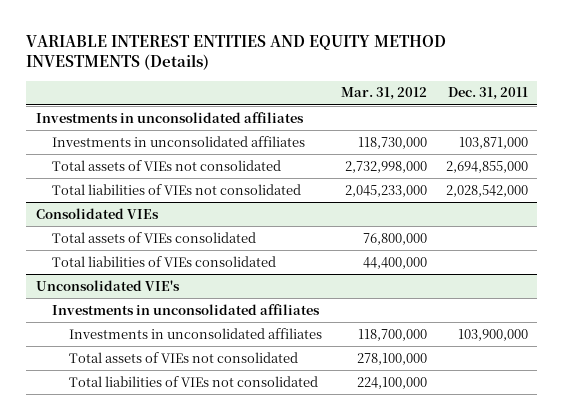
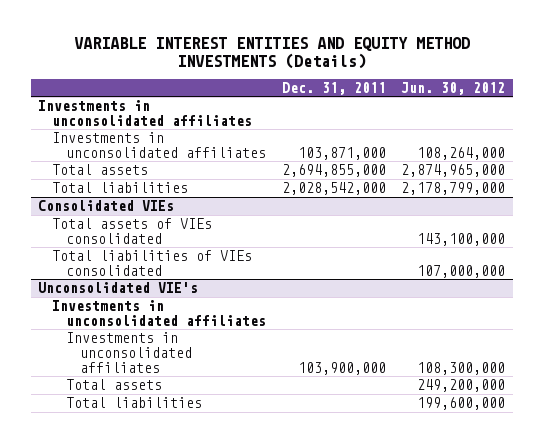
[341,87,428,101] Mar. 31, 2012 -> none
none -> [400,81,505,95] Jun. 30, 2012
[52,159,282,171] Total assets of VIEs not consolidated -> [52,164,149,176] Total assets
[52,183,302,195] Total liabilities of VIEs not consolidated -> [52,182,189,194] Total liabilities
[69,351,299,363] Total assets of VIEs not consolidated -> [66,379,163,391] Total assets
[69,375,319,387] Total liabilities of VIEs not consolidated -> [66,397,203,409] Total liabilities

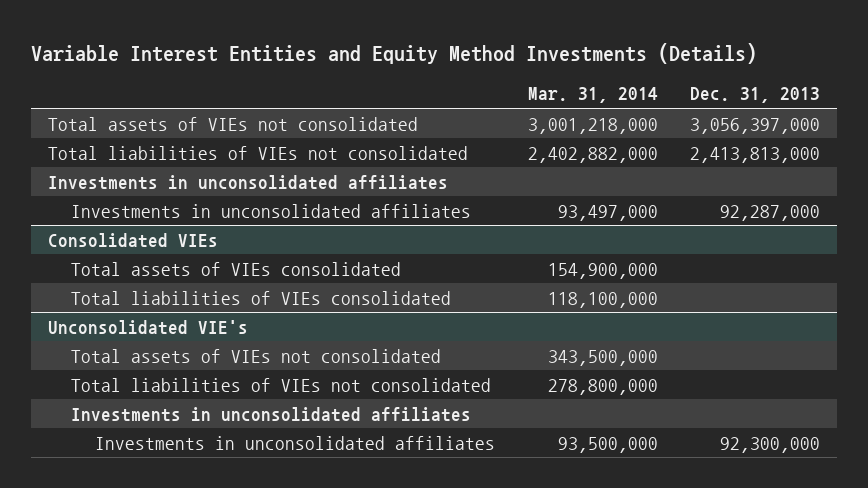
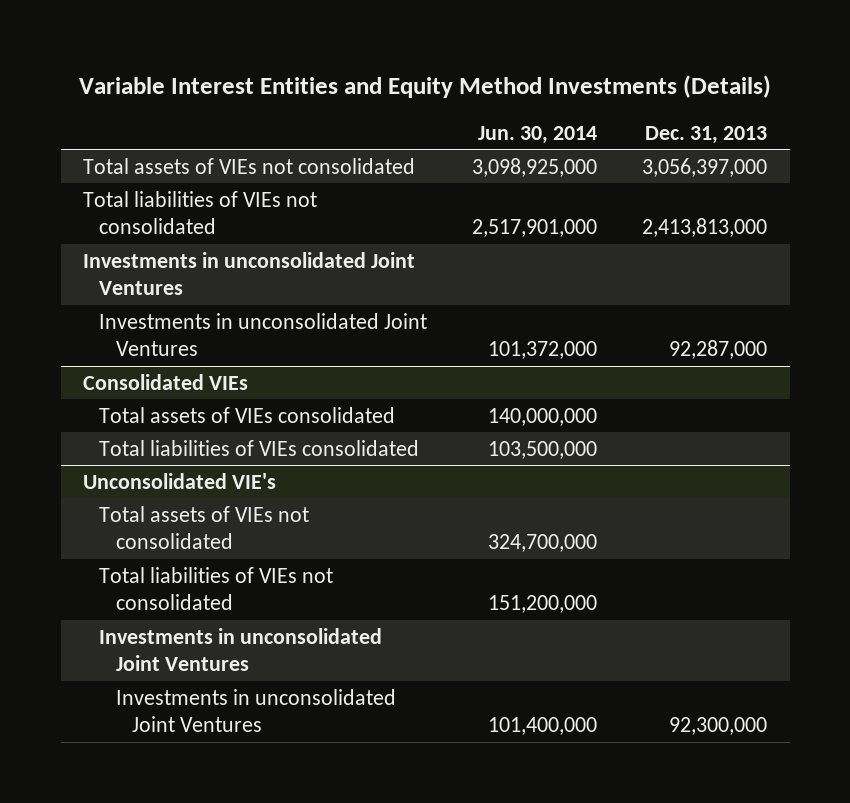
[527,87,658,104] Mar. 31, 2014 -> none
none -> [478,125,598,144] Jun. 30, 2014
[47,174,448,190] Investments in unconsolidated affiliates -> [82,251,415,296] Investments in unconsolidated Joint Ventures
[71,203,472,218] Investments in unconsolidated affiliates -> [99,312,428,357] Investments in unconsolidated Joint Ventures
[71,406,472,422] Investments in unconsolidated affiliates -> [99,627,383,672] Investments in unconsolidated Joint Ventures
[95,435,496,450] Investments in unconsolidated affiliates -> [115,688,396,733] Investments in unconsolidated Joint Ventures

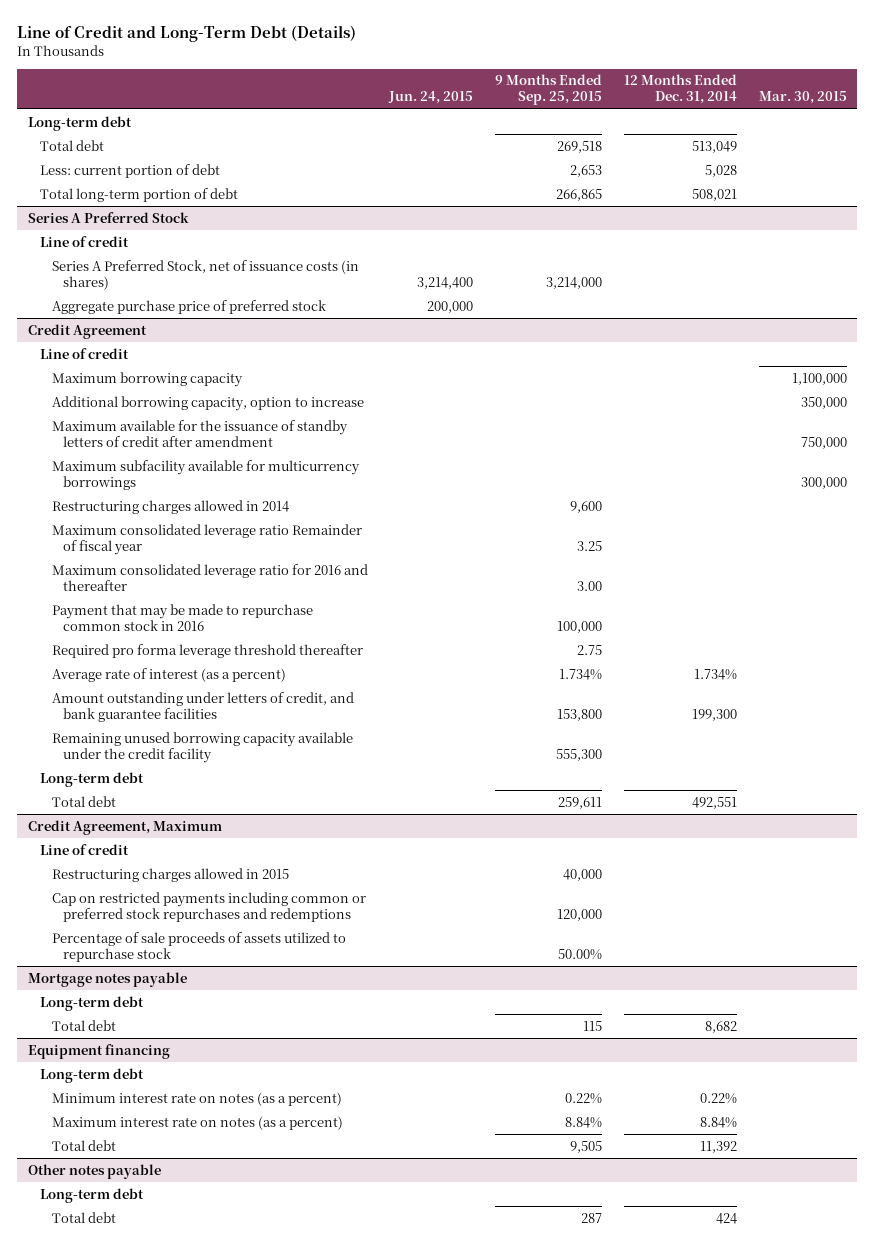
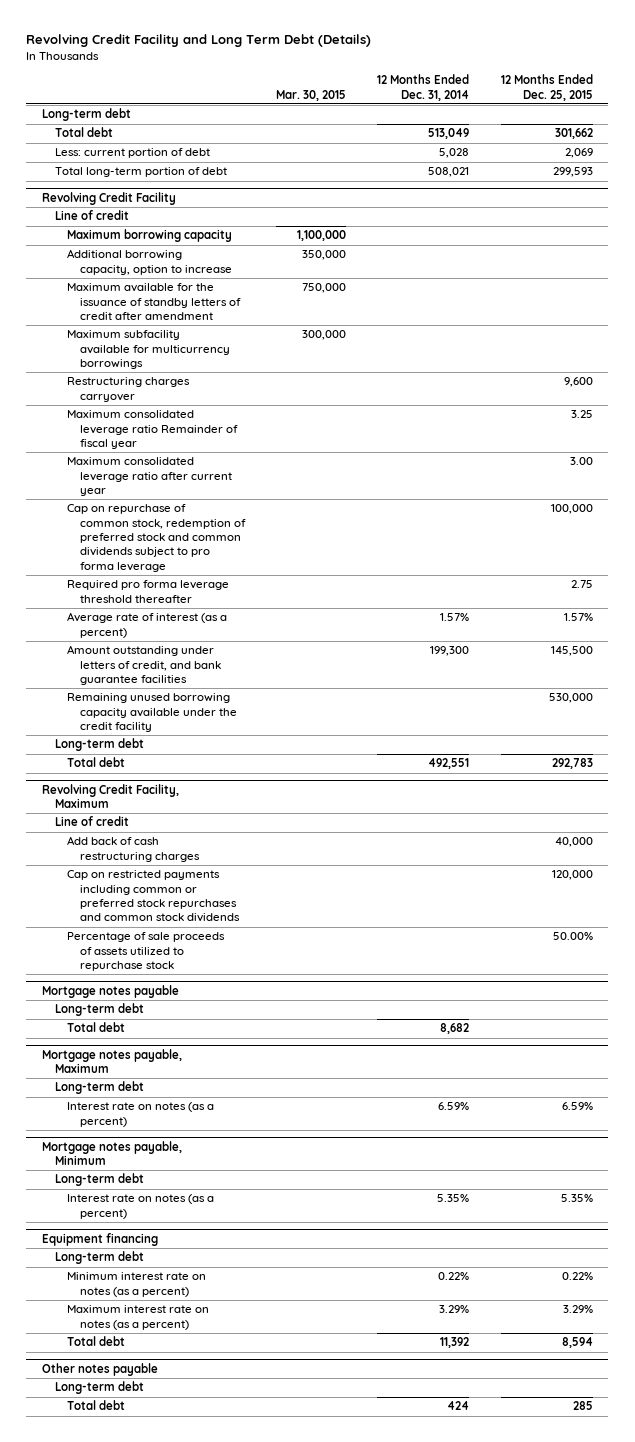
[17,24,357,42] Line of Credit and Long-Term Debt (Details) -> [26,34,372,48] Revolving Credit Facility and Long Term Debt (Details)
[388,91,474,105] Jun. 24, 2015 -> none
[495,74,603,106] 9 Months Ended Sep. 25, 2015 -> none
none -> [500,74,593,101] 12 Months Ended Dec. 25, 2015
[28,211,190,223] Series A Preferred Stock -> none
[39,235,129,247] Line of credit -> none
[51,259,359,290] Series A Preferred Stock, net of issuance costs (in shares) -> none
[51,299,326,314] Aggregate purchase price of preferred stock -> none
[28,323,148,339] Credit Agreement -> [42,191,177,205] Revolving Credit Facility
[51,499,289,514] Restructuring charges allowed in 2014 -> none
none -> [67,377,191,402] Restructuring charges carryover
[51,603,313,631] Payment that may be made to repurchase common stock in 2016 -> none
[51,563,368,591] Maximum consolidated leverage ratio for 2016 and thereafter -> [67,457,232,497] Maximum consolidated leverage ratio after current year
none -> [67,504,246,572] Cap on repurchase of common stock, redemption of preferred stock and common dividends subject to pro forma leverage
[693,668,737,680] 1.734% -> [440,613,470,622] 1.57%
[28,819,223,835] Credit Agreement, Maximum -> none
[39,843,129,855] Line of credit -> none
[51,867,289,882] Restructuring charges allowed in 2015 -> none
[51,891,366,922] Cap on restricted payments including common or preferred stock repurchases and redemptions -> none
[51,931,346,962] Percentage of sale proceeds of assets utilized to repurchase stock -> none
none -> [42,783,180,808] Revolving Credit Facility, Maximum
none -> [54,816,129,827] Line of credit
none -> [67,836,200,862] Add back of cash restructuring charges
none -> [67,870,240,923] Cap on restricted payments including common or preferred stock repurchases and common stock dividends
none -> [67,932,226,972] Percentage of sale proceeds of assets utilized to repurchase stock
none -> [42,1048,183,1073] Mortgage notes payable, Maximum
none -> [54,1081,144,1095] Long-term debt
none -> [67,1102,215,1127] Interest rate on notes (as a percent)
none -> [42,1140,183,1165] Mortgage notes payable, Minimum
none -> [54,1173,144,1187] Long-term debt
none -> [67,1194,215,1219] Interest rate on notes (as a percent)
[699,1116,737,1128] 8.84% -> [439,1305,470,1314] 3.29%

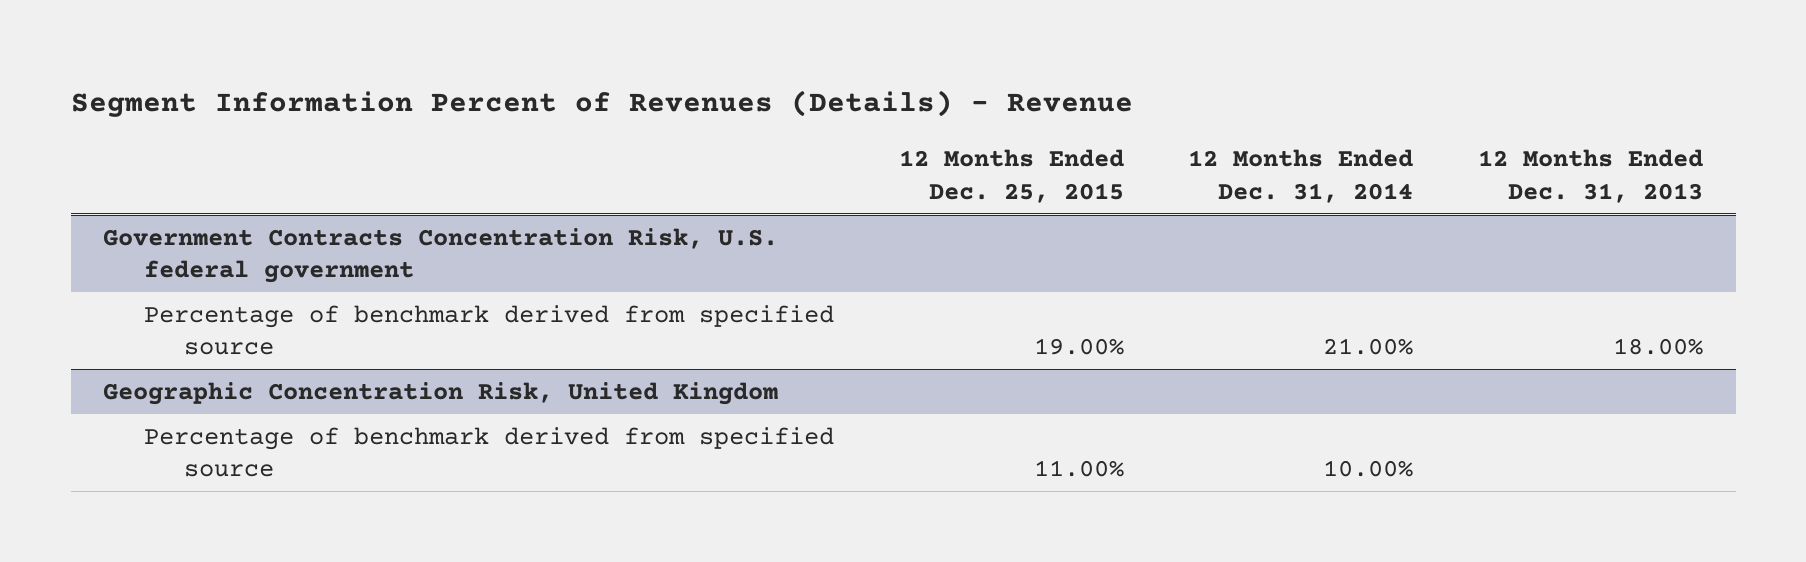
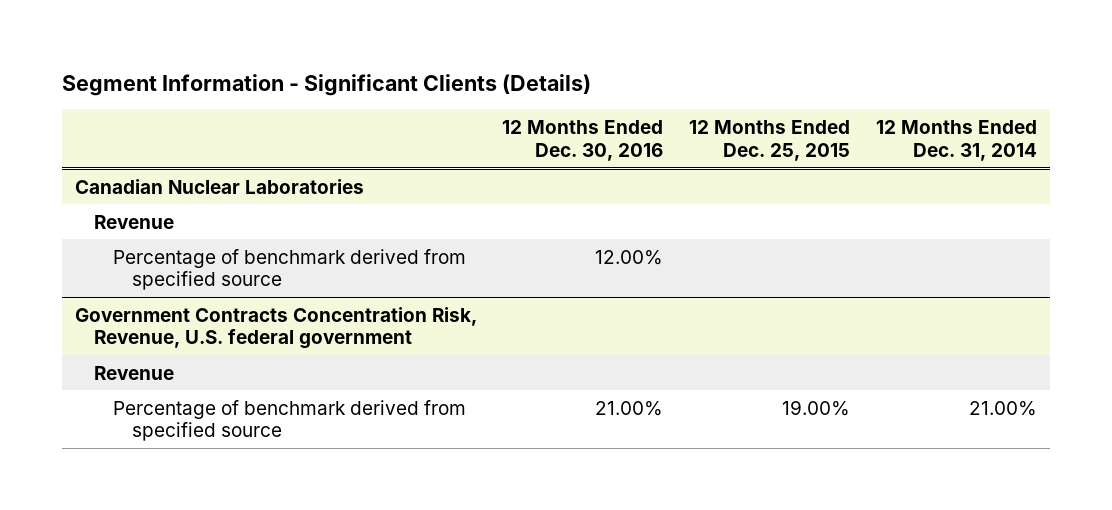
[70,89,1133,117] Segment Information Percent of Revenues (Details) - Revenue -> [61,73,591,96] Segment Information - Significant Clients (Details)
[1478,149,1704,203] 12 Months Ended Dec. 31, 2013 -> none
none -> [502,119,664,161] 12 Months Ended Dec. 30, 2016
none -> [74,178,364,194] Canadian Nuclear Laboratories
none -> [93,214,174,229] Revenue
none -> [112,248,466,291] Percentage of benchmark derived from specified source
[103,227,779,284] Government Contracts Concentration Risk, U.S. federal government -> [74,306,477,350] Government Contracts Concentration Risk, Revenue, U.S. federal government
none -> [93,365,174,380] Revenue
[103,381,779,405] Geographic Concentration Risk, United Kingdom -> none
[143,426,834,478] Percentage of benchmark derived from specified source -> none

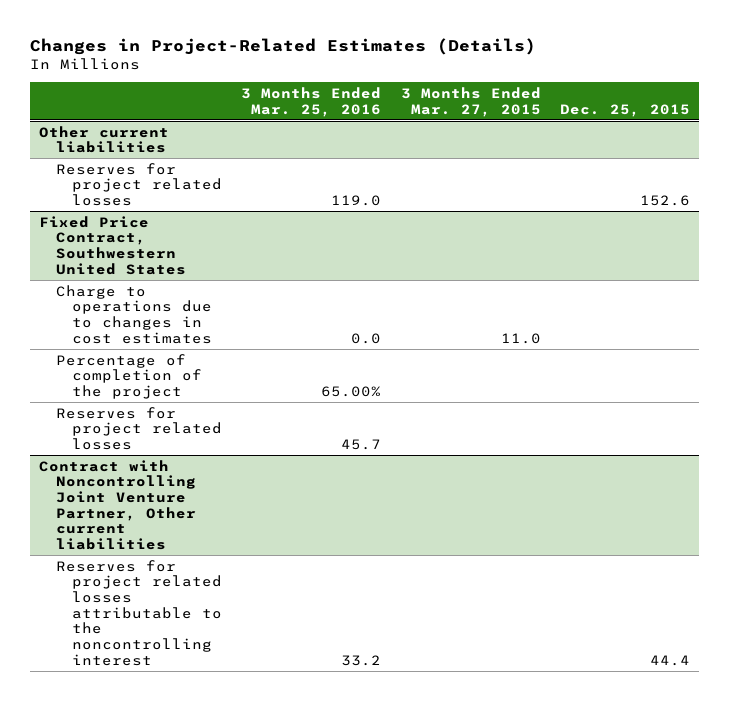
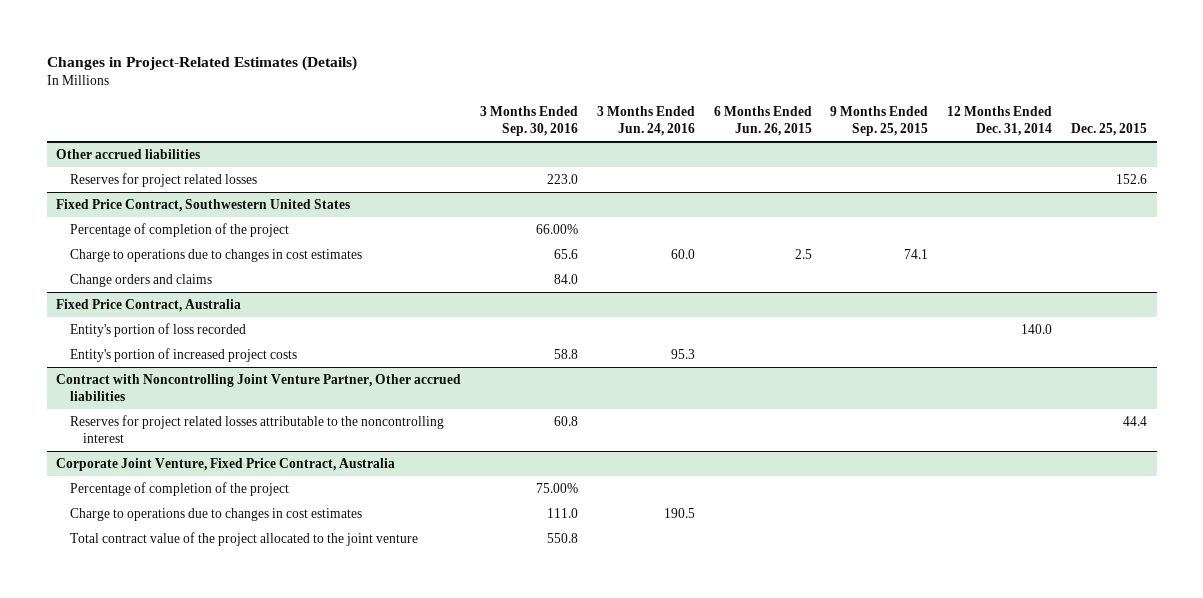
[241,86,382,117] 3 Months Ended Mar. 25, 2016 -> none
[400,86,541,117] 3 Months Ended Mar. 27, 2015 -> none
none -> [479,105,578,136] 3 Months Ended Sep. 30, 2016
none -> [596,105,695,136] 3 Months Ended Jun. 24, 2016
none -> [713,105,812,136] 6 Months Ended Jun. 26, 2015
none -> [830,105,929,136] 9 Months Ended Sep. 25, 2015
none -> [947,105,1053,136] 12 Months Ended Dec. 31, 2014
[39,125,170,154] Other current liabilities -> [55,148,200,159] Other accrued liabilities
[55,406,223,450] Reserves for project related losses -> none
[55,284,213,344] Charge to operations due to changes in cost estimates -> [69,248,362,262] Charge to operations due to changes in cost estimates
none -> [69,273,212,287] Change orders and claims
none -> [55,298,241,312] Fixed Price Contract, Australia
none -> [69,322,246,337] Entity's portion of loss recorded
none -> [69,347,297,362] Entity's portion of increased project costs
[39,459,196,551] Contract with Noncontrolling Joint Venture Partner, Other current liabilities -> [55,373,461,401] Contract with Noncontrolling Joint Venture Partner, Other accrued liabilities
none -> [55,457,395,471] Corporate Joint Venture, Fixed Price Contract, Australia
none -> [69,481,289,496] Percentage of completion of the project
none -> [69,507,362,521] Charge to operations due to changes in cost estimates
none -> [69,531,418,546] Total contract value of the project allocated to the joint venture

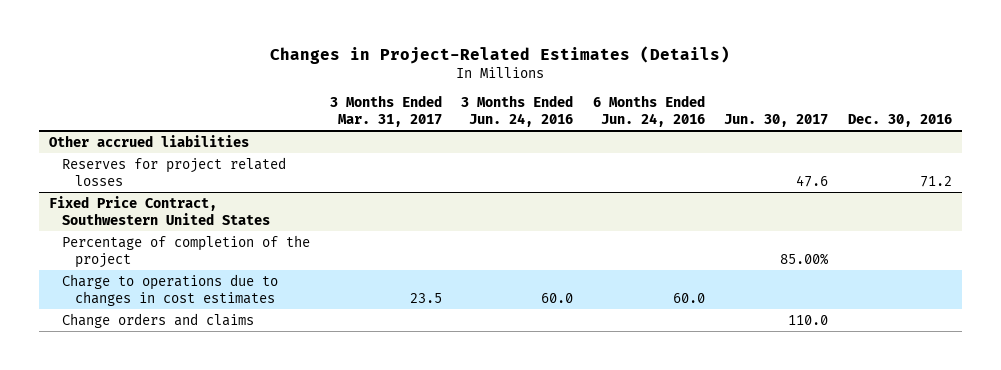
[479,105,578,136] 3 Months Ended Sep. 30, 2016 -> none
[713,105,812,136] 6 Months Ended Jun. 26, 2015 -> none
[830,105,929,136] 9 Months Ended Sep. 25, 2015 -> none
[947,105,1053,136] 12 Months Ended Dec. 31, 2014 -> none
[1071,122,1148,136] Dec. 25, 2015 -> none
none -> [329,94,442,127] 3 Months Ended Mar. 31, 2017
none -> [592,94,705,127] 6 Months Ended Jun. 24, 2016
none -> [724,113,829,127] Jun. 30, 2017
none -> [848,113,953,127] Dec. 30, 2016
[55,298,241,312] Fixed Price Contract, Australia -> none
[69,322,246,337] Entity's portion of loss recorded -> none
[69,347,297,362] Entity's portion of increased project costs -> none
[55,373,461,401] Contract with Noncontrolling Joint Venture Partner, Other accrued liabilities -> none
[69,414,444,443] Reserves for project related losses attributable to the noncontrolling interest -> none
[55,457,395,471] Corporate Joint Venture, Fixed Price Contract, Australia -> none
[69,481,289,496] Percentage of completion of the project -> none
[69,507,362,521] Charge to operations due to changes in cost estimates -> none
[69,531,418,546] Total contract value of the project allocated to the joint venture -> none

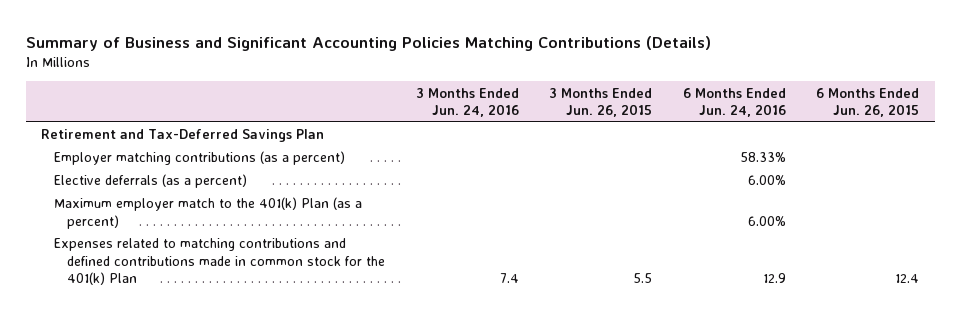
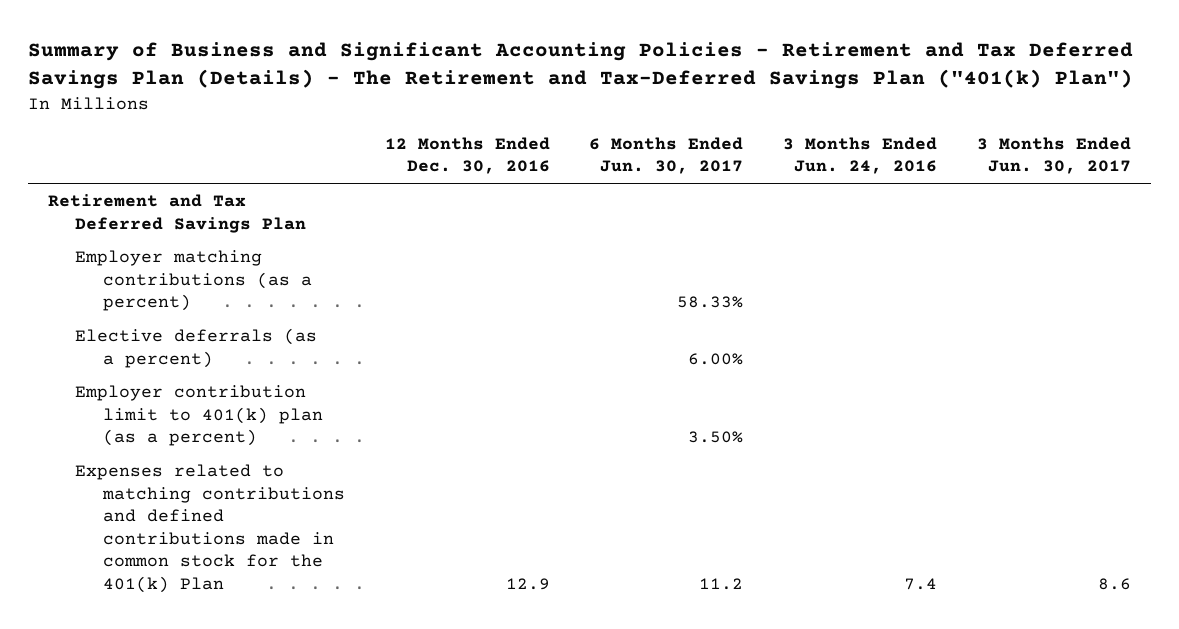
[26,36,712,52] Summary of Business and Significant Accounting Policies Matching Contributions (Details) -> [27,41,1133,90] Summary of Business and Significant Accounting Policies - Retirement and Tax Deferred Savings Plan (Details) - The Retirement and Tax-Deferred Savings Plan ("401(k) Plan")
[549,87,653,118] 3 Months Ended Jun. 26, 2015 -> none
[682,87,786,118] 6 Months Ended Jun. 24, 2016 -> none
[816,87,920,118] 6 Months Ended Jun. 26, 2015 -> none
none -> [384,136,550,175] 12 Months Ended Dec. 30, 2016
none -> [589,136,744,175] 6 Months Ended Jun. 30, 2017
none -> [977,136,1132,175] 3 Months Ended Jun. 30, 2017
[41,129,325,143] Retirement and Tax-Deferred Savings Plan -> [47,194,307,233] Retirement and Tax Deferred Savings Plan
[54,197,363,229] Maximum employer match to the 401(k) Plan (as a percent) -> [75,385,323,447] Employer contribution limit to 401(k) plan (as a percent)

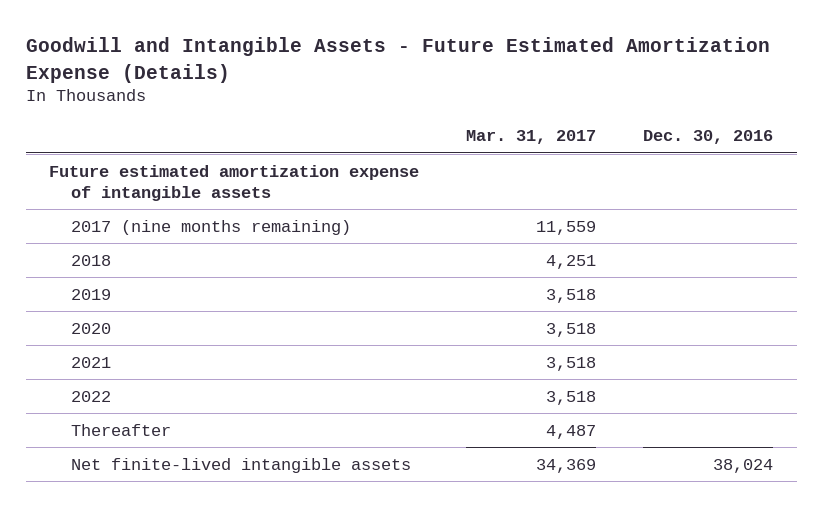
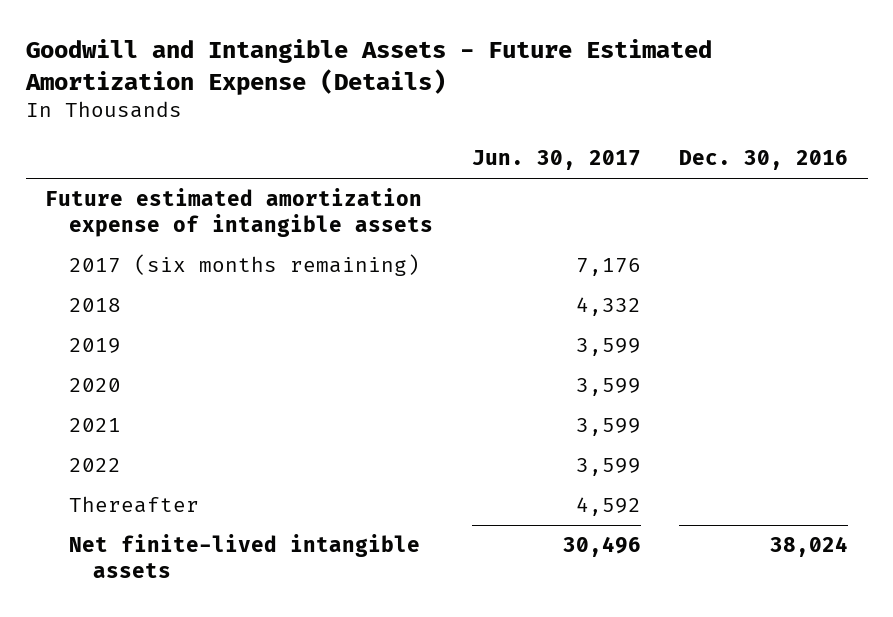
[466,130,597,145] Mar. 31, 2017 -> none
none -> [471,150,641,171] Jun. 30, 2017
[71,219,352,235] 2017 (nine months remaining) -> [68,254,420,277] 2017 (six months remaining)

